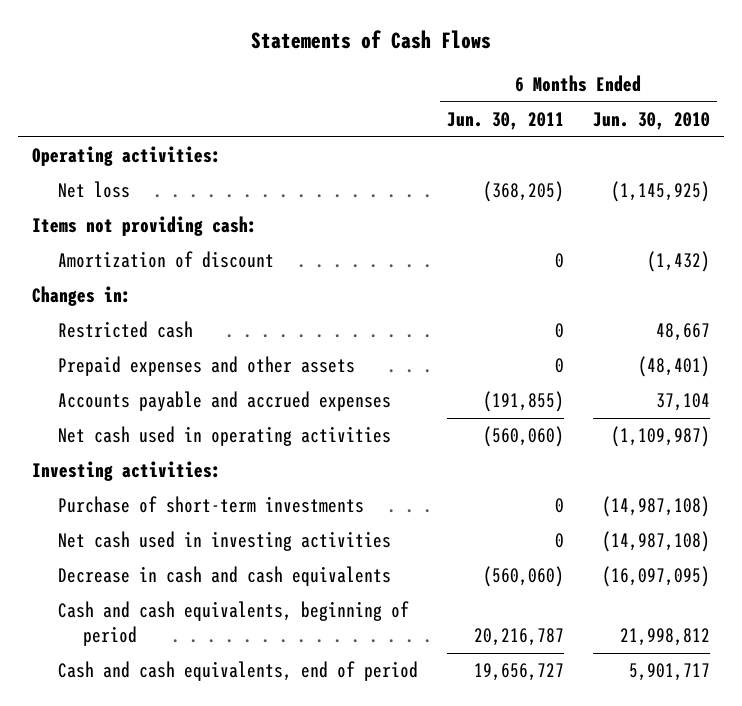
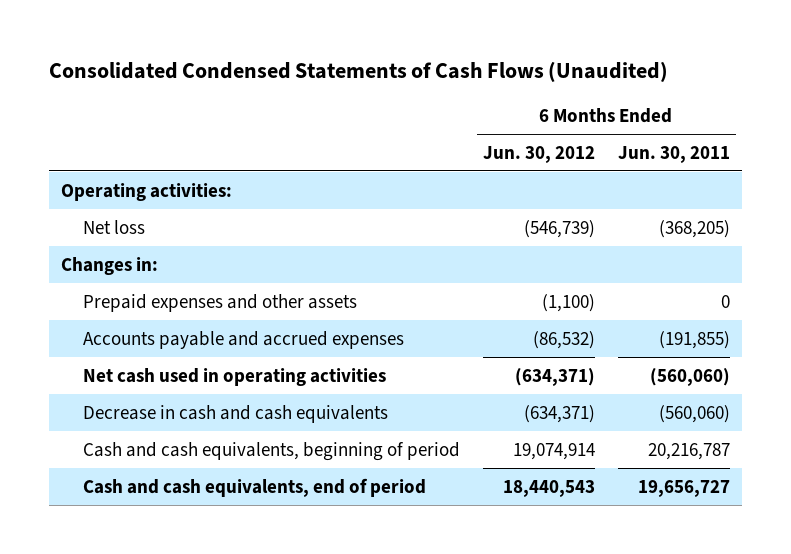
[251,29,492,49] Statements of Cash Flows -> [49,61,669,83] Consolidated Condensed Statements of Cash Flows (Unaudited)
[592,112,710,131] Jun. 30, 2010 -> none
none -> [482,145,595,163] Jun. 30, 2012
[32,216,258,237] Items not providing cash: -> none
[57,251,274,269] Amortization of discount -> none
[57,321,193,339] Restricted cash -> none
[32,461,222,482] Investing activities: -> none
[57,496,364,514] Purchase of short-term investments -> none
[57,531,391,552] Net cash used in investing activities -> none

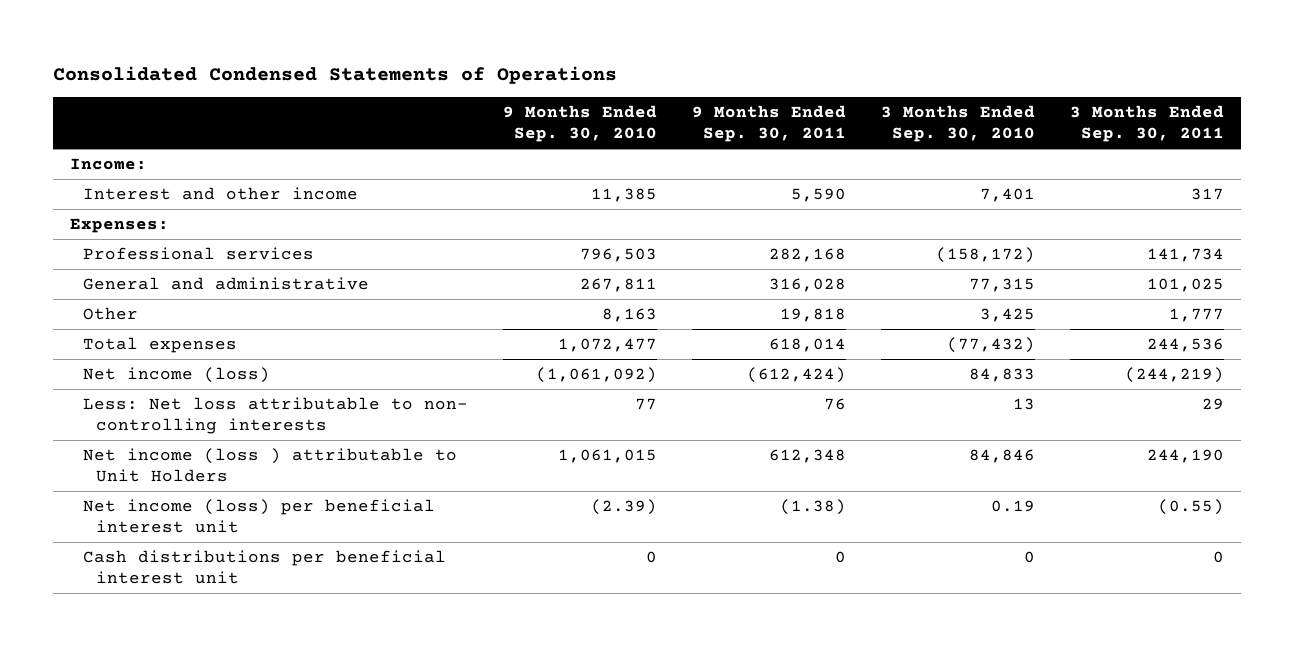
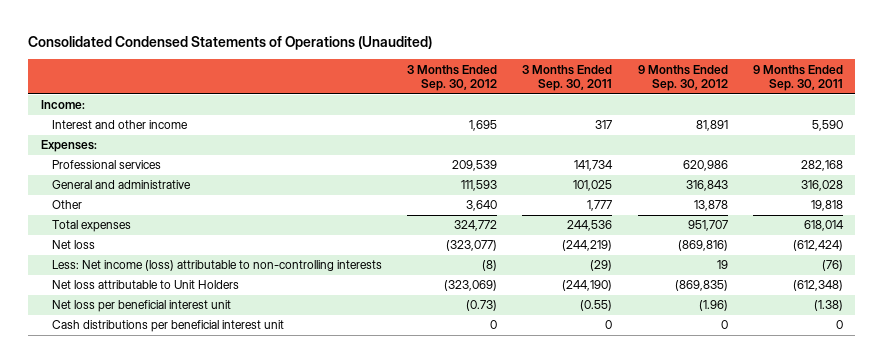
[52,65,617,84] Consolidated Condensed Statements of Operations -> [28,36,433,51] Consolidated Condensed Statements of Operations (Unaudited)
[503,104,658,143] 9 Months Ended Sep. 30, 2010 -> none
[881,104,1036,143] 3 Months Ended Sep. 30, 2010 -> none
none -> [407,64,498,92] 3 Months Ended Sep. 30, 2012
none -> [637,64,728,92] 9 Months Ended Sep. 30, 2012
[83,366,271,383] Net income (loss) -> [52,240,96,250] Net loss
[83,396,469,435] Less: Net loss attributable to non- controlling interests -> [52,260,383,272] Less: Net income (loss) attributable to non-controlling interests
[824,397,847,410] 76 -> [821,260,843,272] (76)
[1202,397,1225,410] 29 -> [590,260,613,272] (29)
[83,447,458,483] Net income (loss ) attributable to Unit Holders -> [52,280,240,290] Net loss attributable to Unit Holders
[769,448,847,463] 612,348 -> [792,280,843,292] (612,348)
[1147,448,1225,463] 244,190 -> [562,280,613,292] (244,190)
[83,498,436,534] Net income (loss) per beneficial interest unit -> [52,300,232,313] Net loss per beneficial interest unit

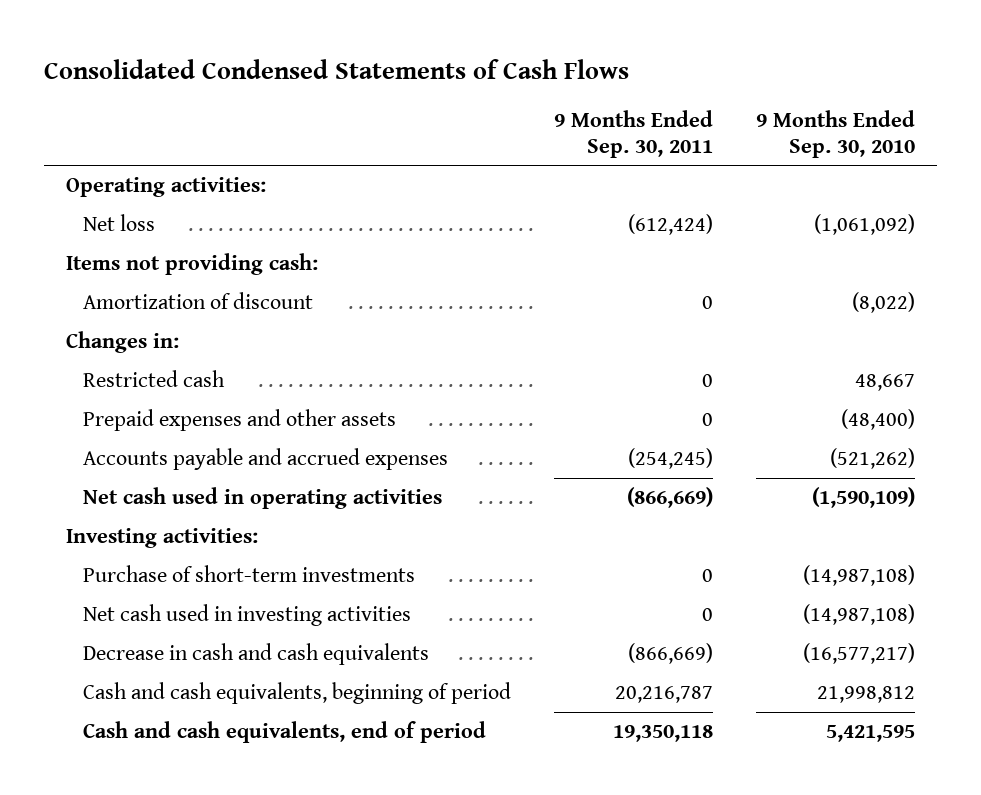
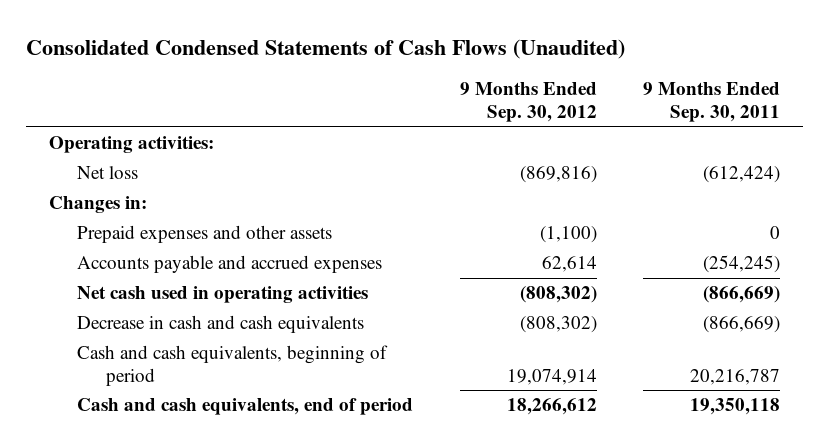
[44,58,630,79] Consolidated Condensed Statements of Cash Flows -> [25,39,625,60] Consolidated Condensed Statements of Cash Flows (Unaudited)
[756,110,916,158] 9 Months Ended Sep. 30, 2010 -> none
none -> [459,82,597,123] 9 Months Ended Sep. 30, 2012
[65,253,318,276] Items not providing cash: -> none
[82,292,313,310] Amortization of discount -> none
[82,370,225,388] Restricted cash -> none
[65,528,258,549] Investing activities: -> none
[82,565,415,583] Purchase of short-term investments -> none
[82,604,411,627] Net cash used in investing activities -> none

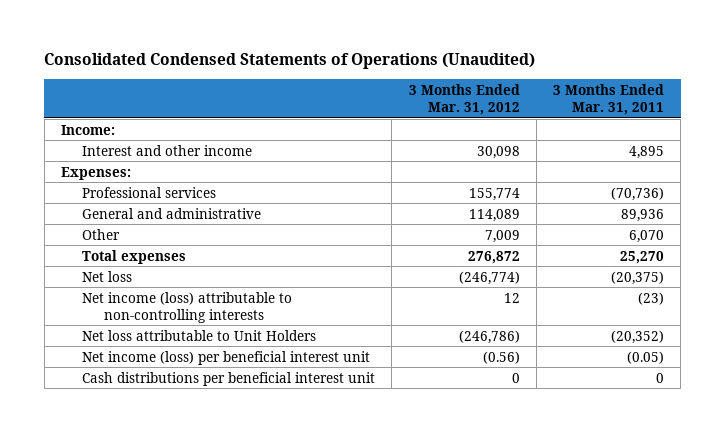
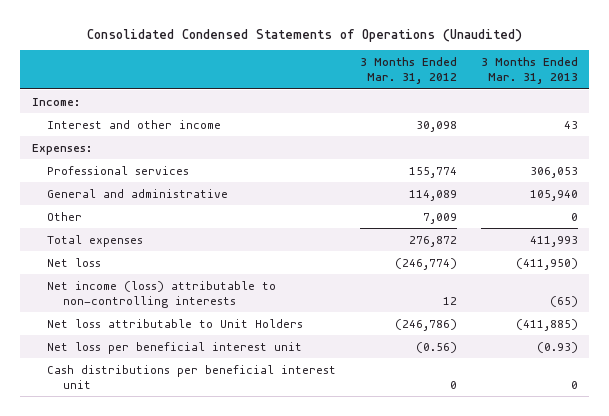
[552,83,664,115] 3 Months Ended Mar. 31, 2011 -> none
none -> [480,57,578,85] 3 Months Ended Mar. 31, 2013
[82,350,371,365] Net income (loss) per beneficial interest unit -> [47,341,303,354] Net loss per beneficial interest unit

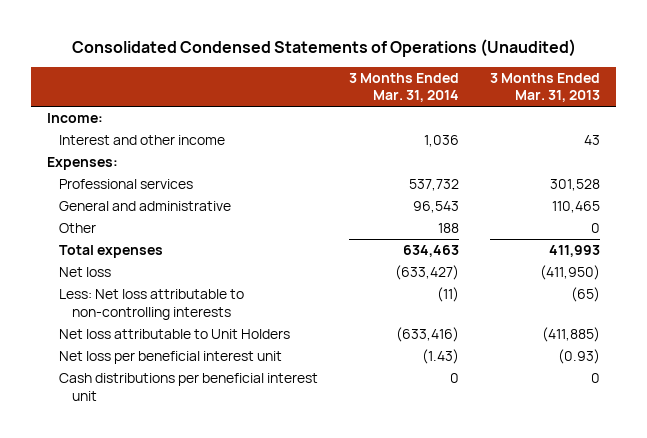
[359,57,457,85] 3 Months Ended Mar. 31, 2012 -> none
none -> [349,72,460,103] 3 Months Ended Mar. 31, 2014
[529,166,578,178] 306,053 -> [550,179,601,192] 301,528
[529,189,578,201] 105,940 -> [552,201,601,214] 110,465
[47,280,277,308] Net income (loss) attributable to non-controlling interests -> [59,289,245,320] Less: Net loss attributable to non-controlling interests

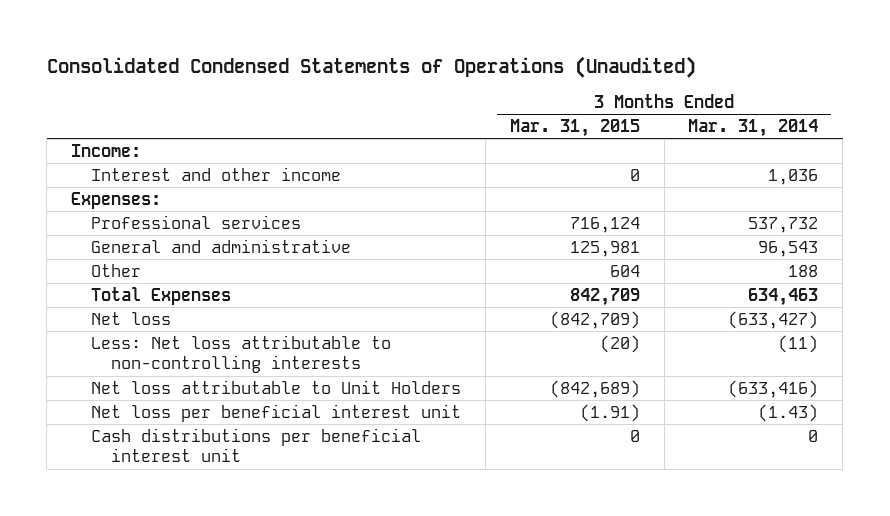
[490,72,601,103] 3 Months Ended Mar. 31, 2013 -> none
none -> [509,119,640,138] Mar. 31, 2015
[59,245,164,259] Total expenses -> [90,287,231,306] Total Expenses

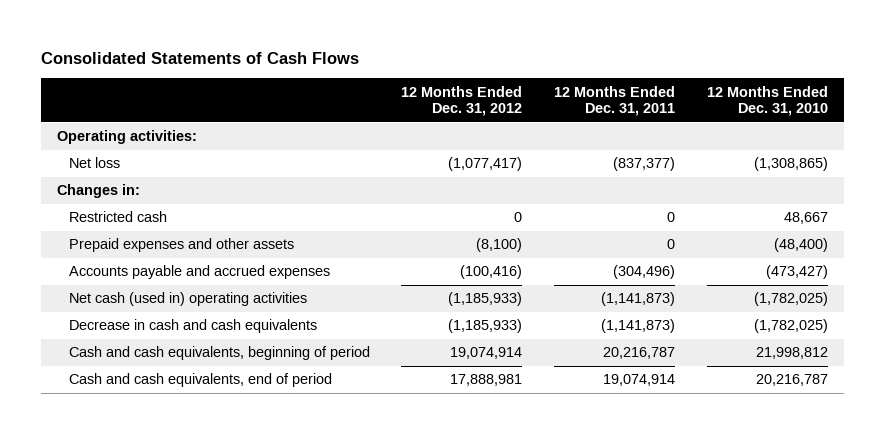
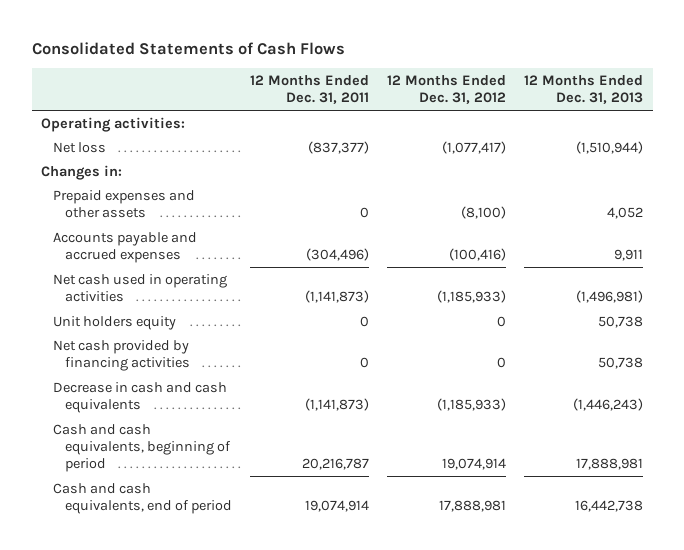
[706,85,828,117] 12 Months Ended Dec. 31, 2010 -> none
none -> [524,75,644,105] 12 Months Ended Dec. 31, 2013
[68,211,167,223] Restricted cash -> none
[68,292,307,307] Net cash (used in) operating activities -> [52,273,227,303] Net cash used in operating activities
none -> [52,315,176,330] Unit holders equity
none -> [52,339,190,372] Net cash provided by financing activities

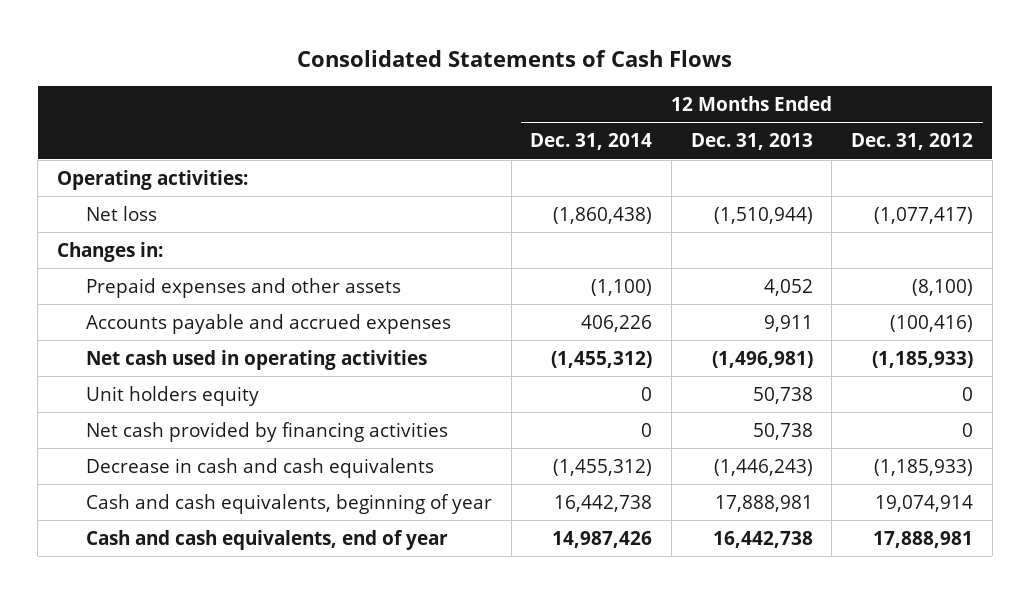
[250,75,370,105] 12 Months Ended Dec. 31, 2011 -> none
none -> [530,133,653,151] Dec. 31, 2014
[52,423,231,473] Cash and cash equivalents, beginning of period -> [86,493,493,514] Cash and cash equivalents, beginning of year
[52,482,232,515] Cash and cash equivalents, end of period -> [86,529,449,550] Cash and cash equivalents, end of year

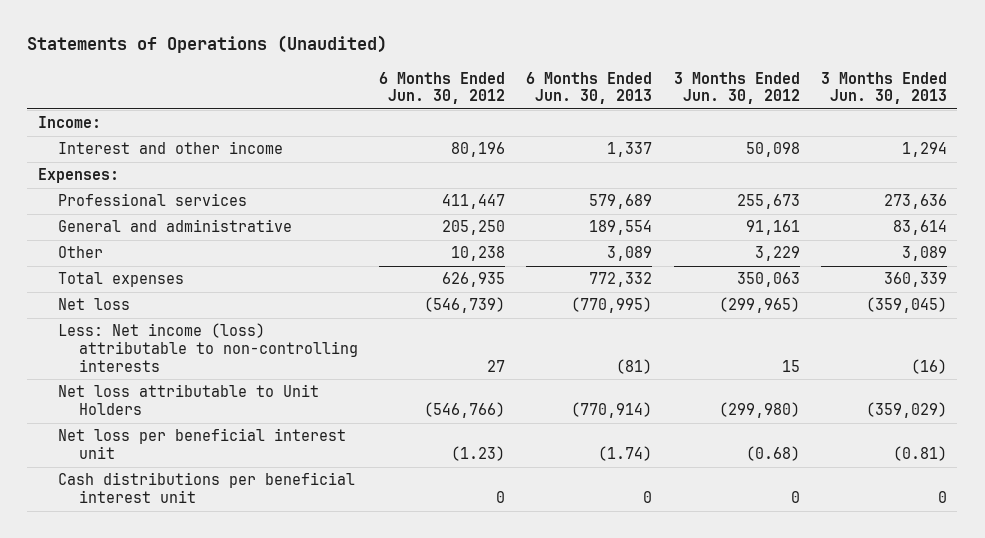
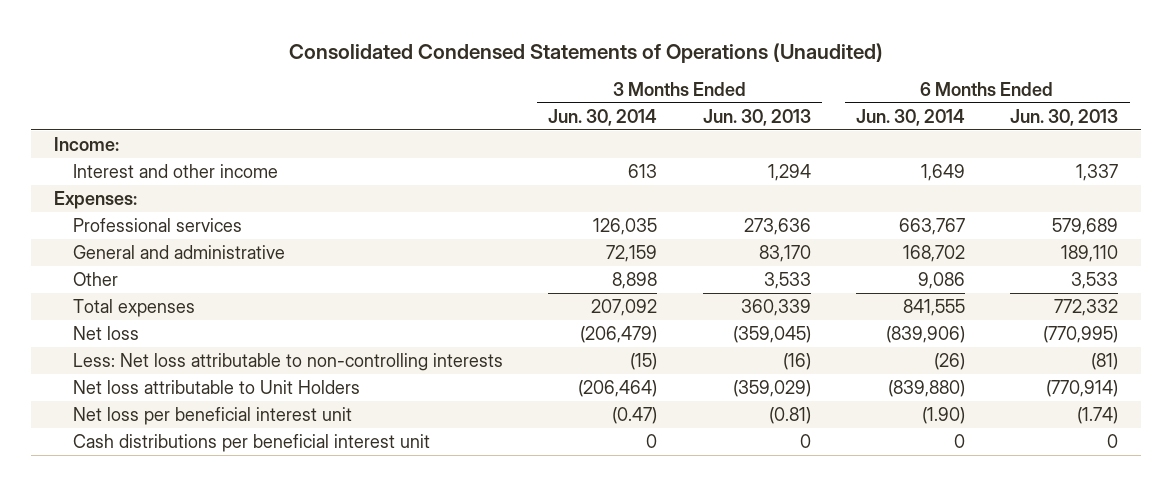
[27,35,388,54] Statements of Operations (Unaudited) -> [288,42,883,63] Consolidated Condensed Statements of Operations (Unaudited)
[379,71,506,105] 6 Months Ended Jun. 30, 2012 -> none
[673,71,800,105] 3 Months Ended Jun. 30, 2012 -> none
none -> [548,108,658,126] Jun. 30, 2014
none -> [856,108,966,126] Jun. 30, 2014
[589,220,653,236] 189,554 -> [1061,244,1119,262] 189,110
[892,220,947,236] 83,614 -> [758,244,811,262] 83,170
[607,246,653,262] 3,089 -> [1071,271,1119,289] 3,533
[901,246,947,262] 3,089 -> [763,271,811,289] 3,533
[58,323,359,372] Less: Net income (loss) attributable to non-controlling interests -> [73,352,504,371] Less: Net loss attributable to non-controlling interests

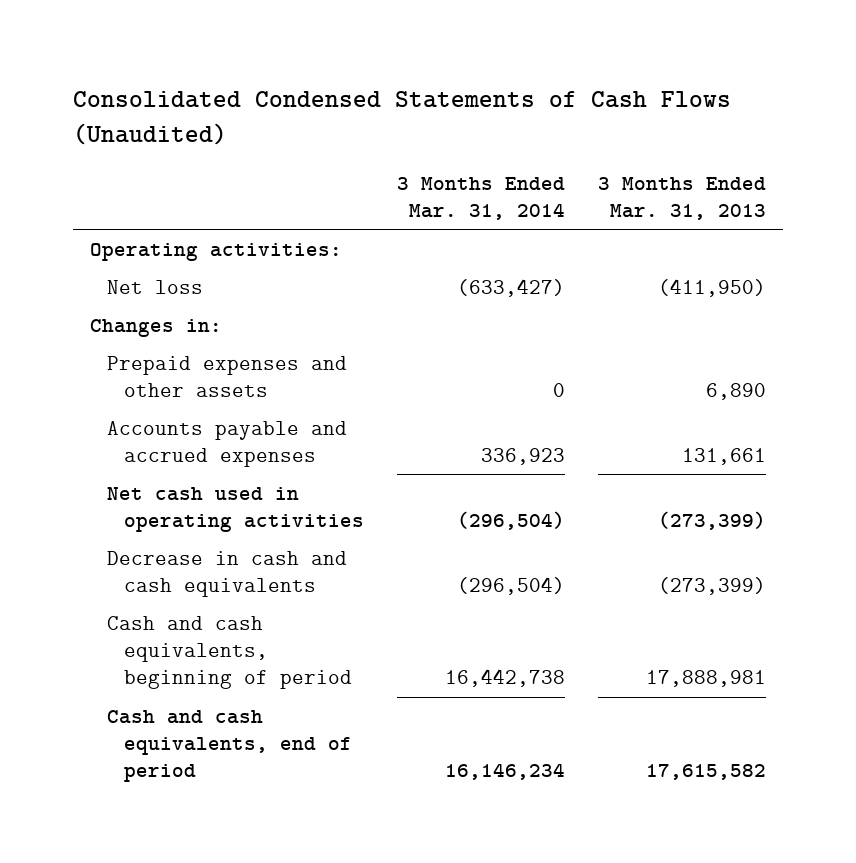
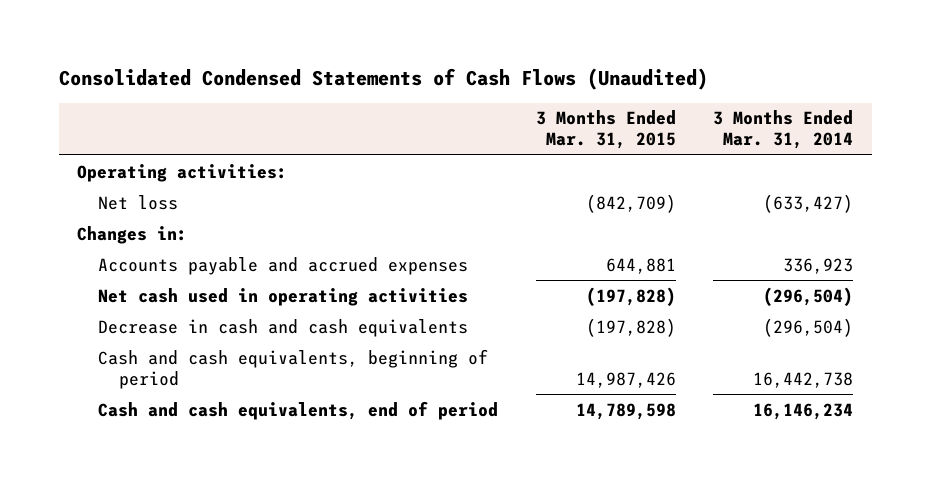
[598,176,767,221] 3 Months Ended Mar. 31, 2013 -> none
none -> [535,110,676,150] 3 Months Ended Mar. 31, 2015
[106,355,347,398] Prepaid expenses and other assets -> none

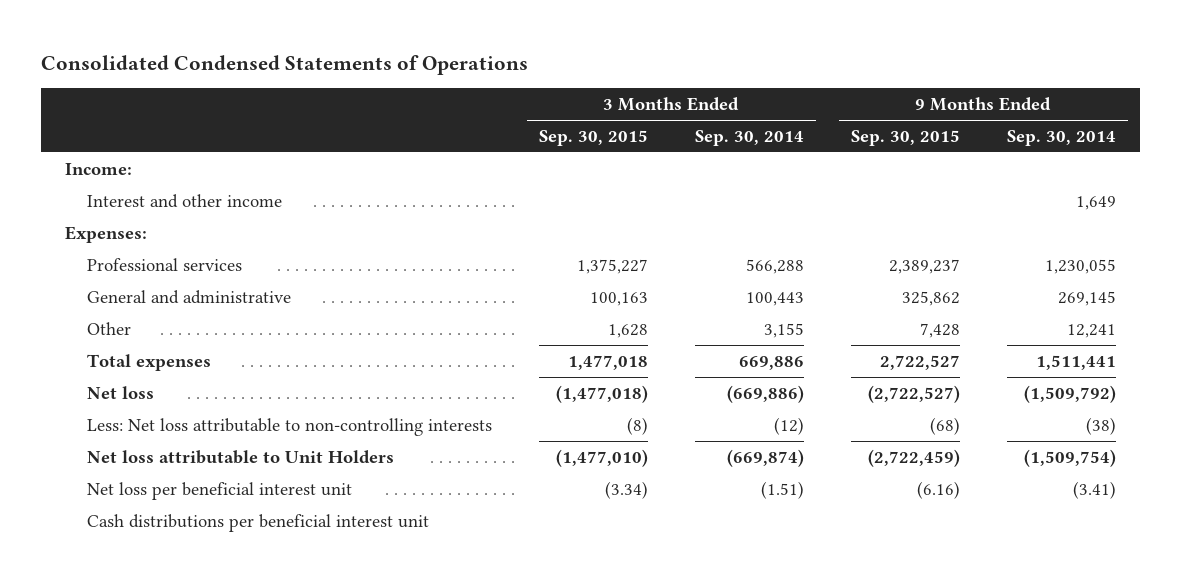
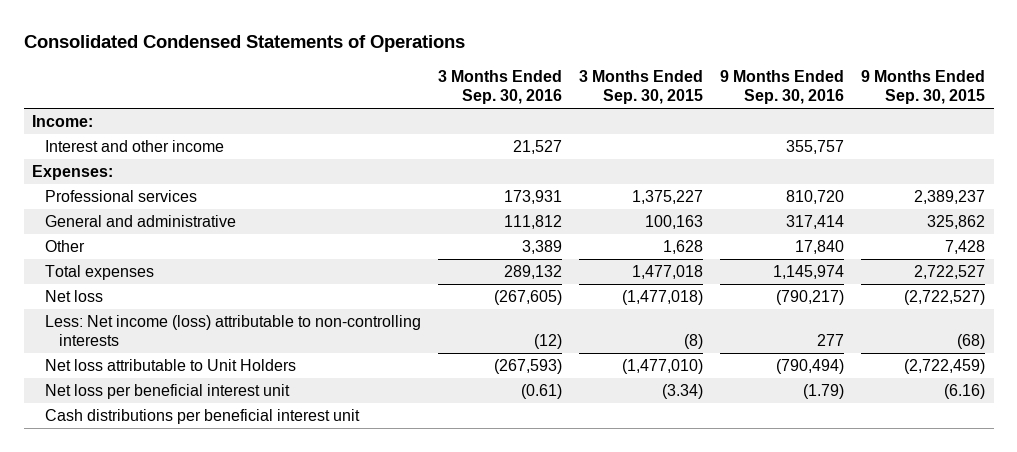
[694,129,804,146] Sep. 30, 2014 -> none
[1007,129,1117,146] Sep. 30, 2014 -> none
none -> [438,70,563,105] 3 Months Ended Sep. 30, 2016
none -> [720,70,845,105] 9 Months Ended Sep. 30, 2016
[86,417,492,436] Less: Net loss attributable to non-controlling interests -> [45,314,422,347] Less: Net income (loss) attributable to non-controlling interests

